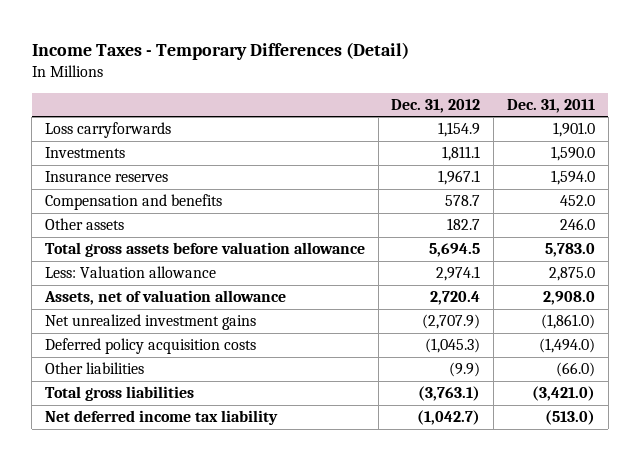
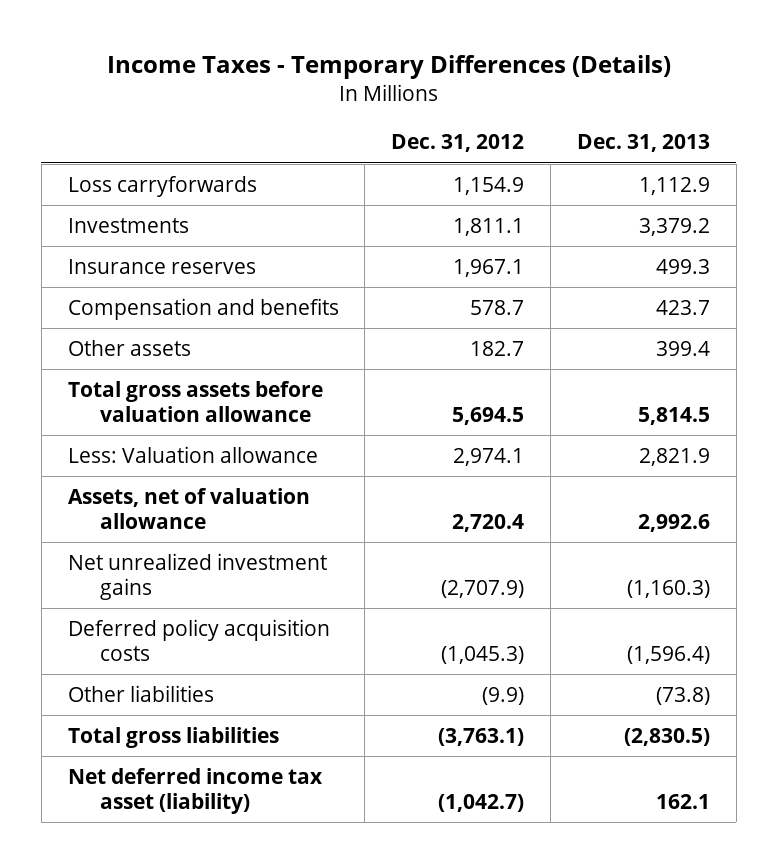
[31,42,409,61] Income Taxes - Temporary Differences (Detail) -> [106,55,671,80] Income Taxes - Temporary Differences (Details)
[506,98,595,113] Dec. 31, 2011 -> none
none -> [576,134,710,153] Dec. 31, 2013
[45,410,279,426] Net deferred income tax liability -> [67,767,323,815] Net deferred income tax asset (liability)

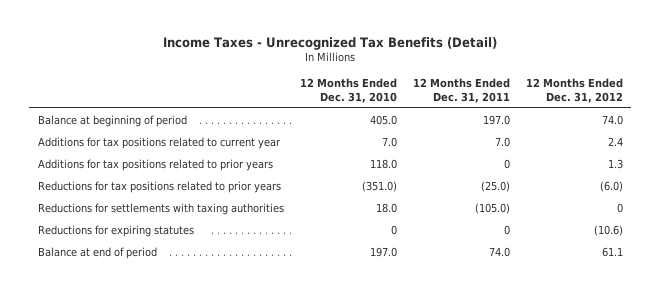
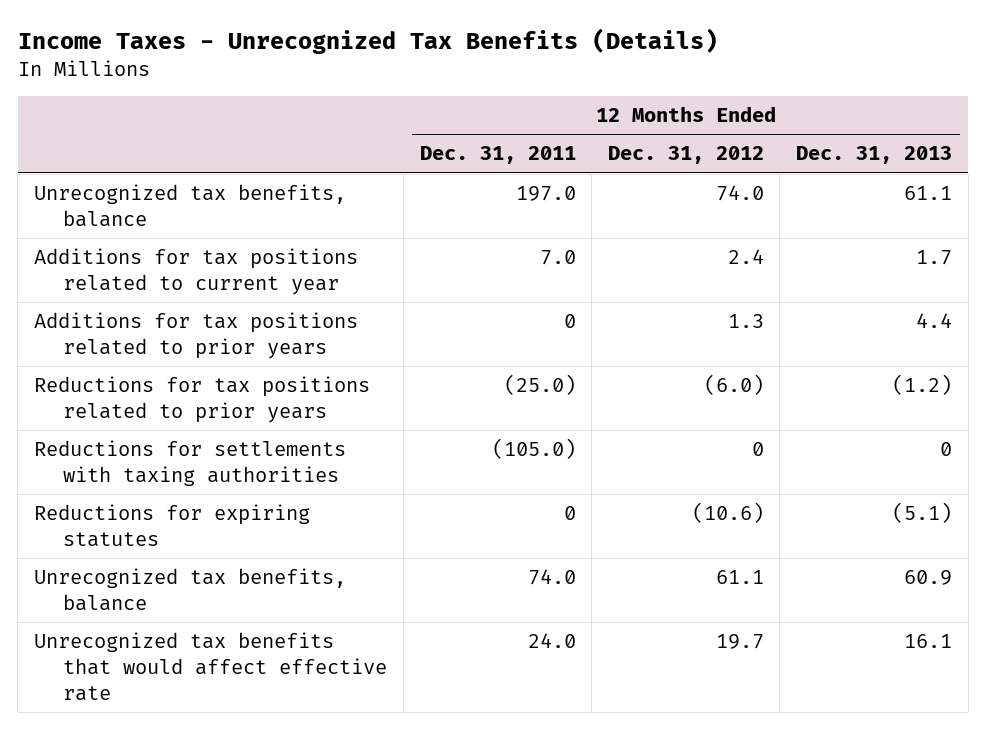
[163,36,498,50] Income Taxes - Unrecognized Tax Benefits (Detail) -> [17,28,718,55] Income Taxes - Unrecognized Tax Benefits (Details)
[299,78,397,103] 12 Months Ended Dec. 31, 2010 -> none
none -> [796,146,953,165] Dec. 31, 2013
[37,115,187,128] Balance at beginning of period -> [33,184,346,227] Unrecognized tax benefits, balance
[37,247,157,260] Balance at end of period -> [33,568,346,611] Unrecognized tax benefits, balance
none -> [33,632,388,701] Unrecognized tax benefits that would affect effective rate

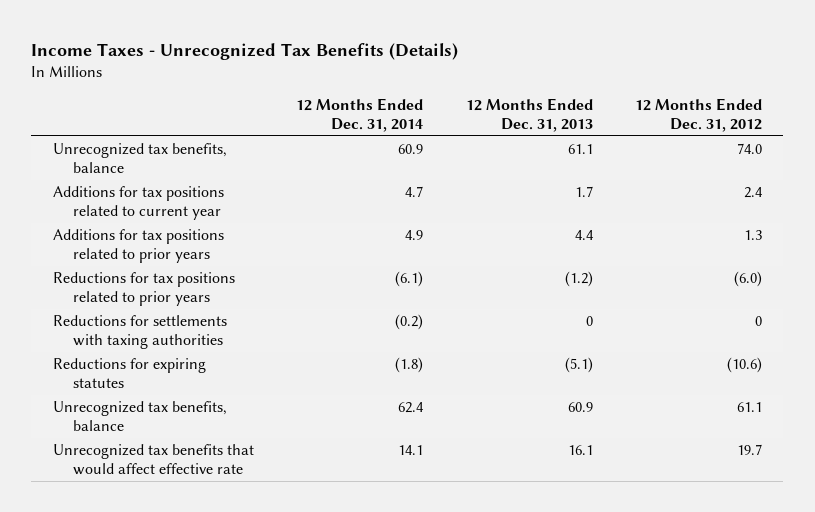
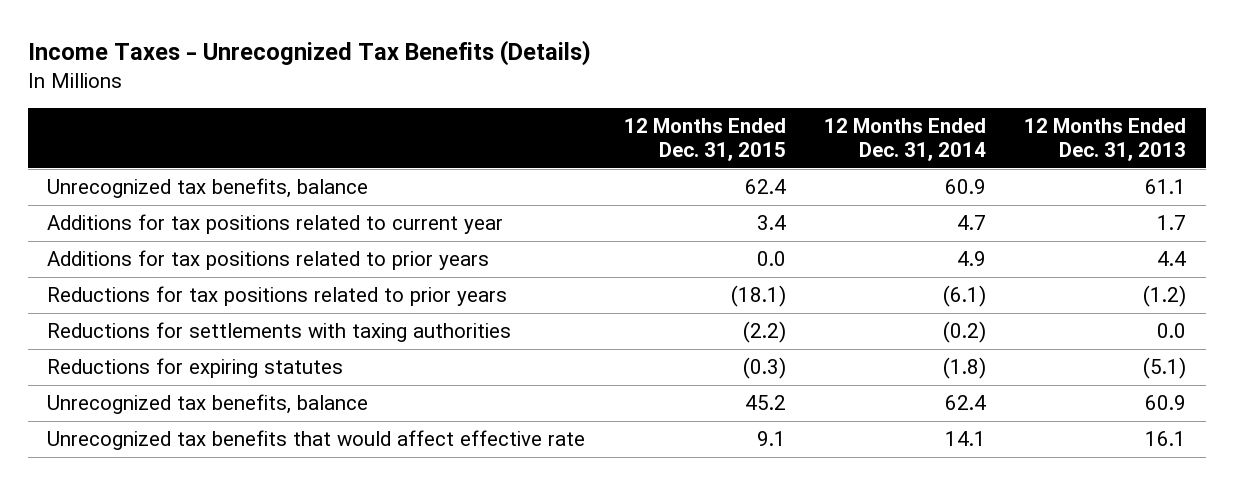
[635,97,763,132] 12 Months Ended Dec. 31, 2012 -> none
none -> [623,118,786,162] 12 Months Ended Dec. 31, 2015
[585,315,593,326] 0 -> [1157,323,1187,339] 0.0

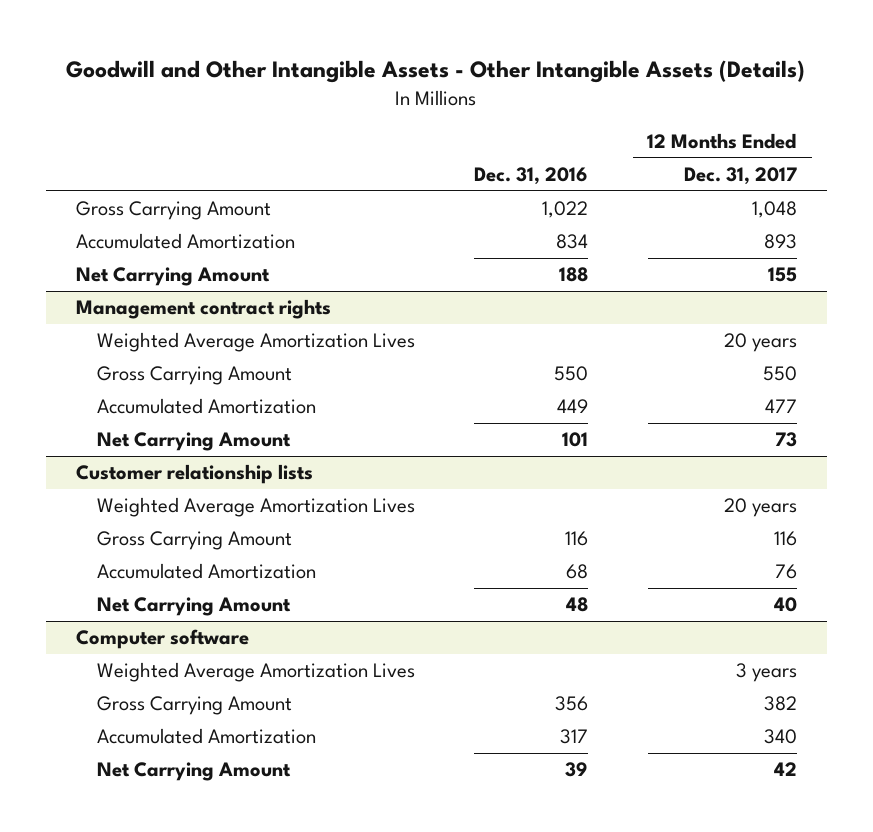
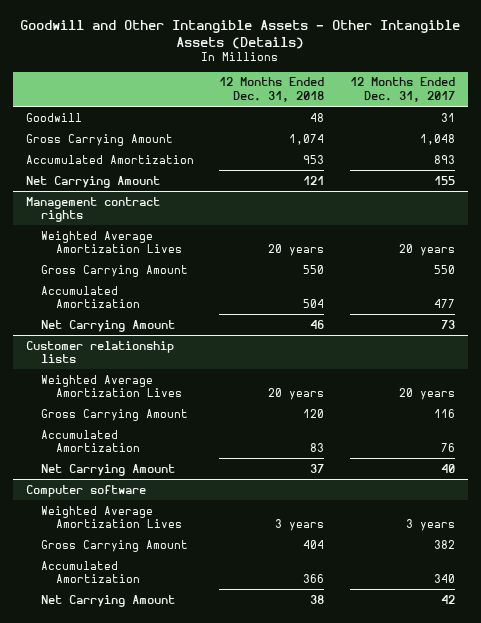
[474,167,589,186] Dec. 31, 2016 -> none
none -> [219,77,325,102] 12 Months Ended Dec. 31, 2018
none -> [25,112,82,122] Goodwill

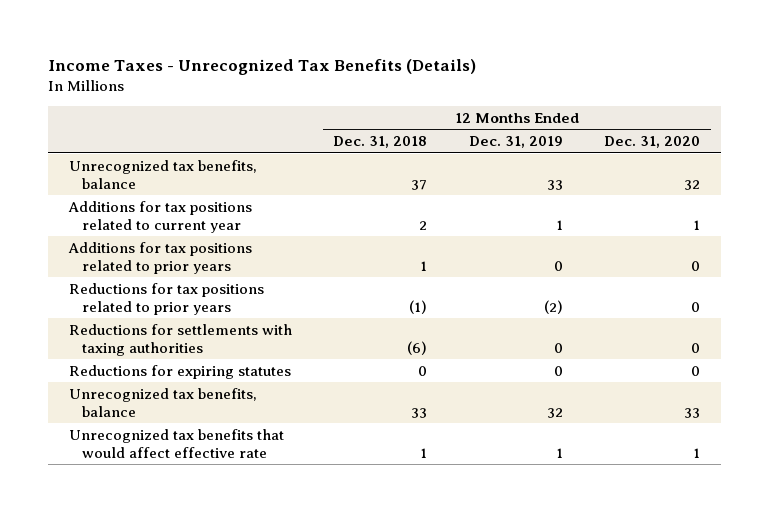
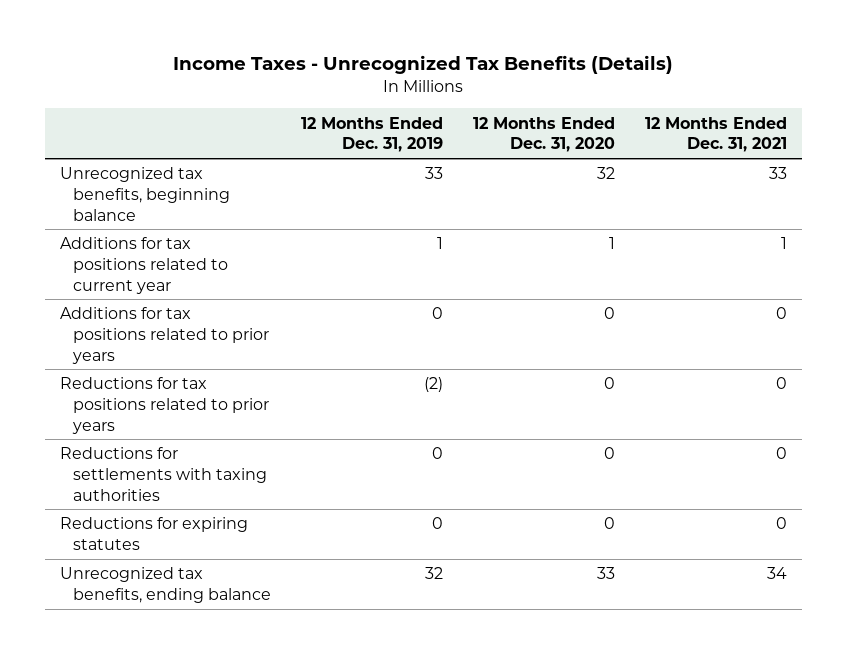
[333,136,428,149] Dec. 31, 2018 -> none
none -> [644,116,787,153] 12 Months Ended Dec. 31, 2021
[68,159,257,189] Unrecognized tax benefits, balance -> [60,167,231,221] Unrecognized tax benefits, beginning balance
[68,428,284,458] Unrecognized tax benefits that would affect effective rate -> none
[68,387,257,417] Unrecognized tax benefits, balance -> [60,567,272,603] Unrecognized tax benefits, ending balance

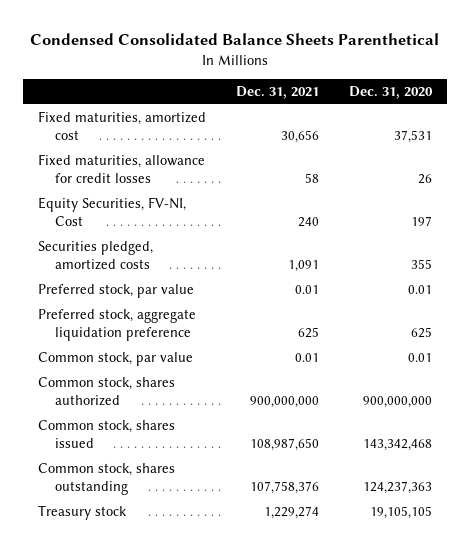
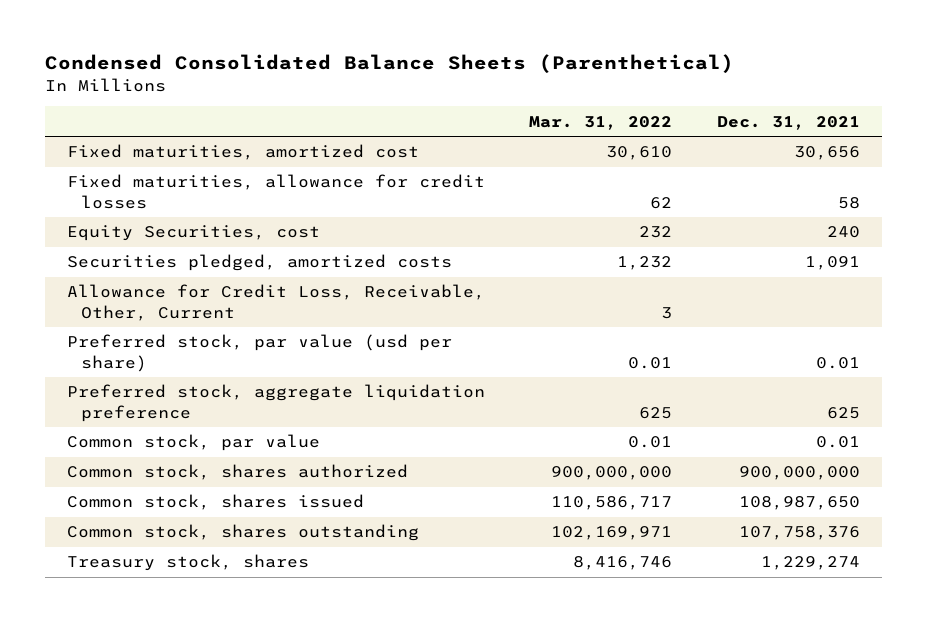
[29,33,439,46] Condensed Consolidated Balance Sheets Parenthetical -> [45,54,735,74] Condensed Consolidated Balance Sheets (Parenthetical)
[348,86,433,100] Dec. 31, 2020 -> none
none -> [529,115,673,130] Mar. 31, 2022
[37,197,186,226] Equity Securities, FV-NI, Cost -> [67,225,321,242] Equity Securities, cost
none -> [67,284,486,321] Allowance for Credit Loss, Receivable, Other, Current
[37,284,194,299] Preferred stock, par value -> [67,334,453,372] Preferred stock, par value (usd per share)
[37,505,127,521] Treasury stock -> [67,554,310,572] Treasury stock, shares

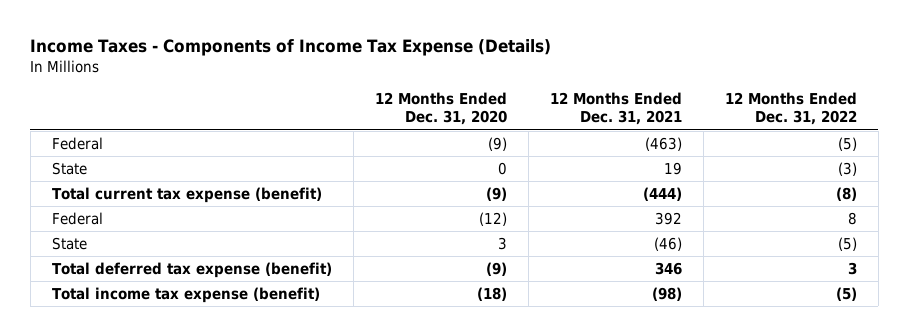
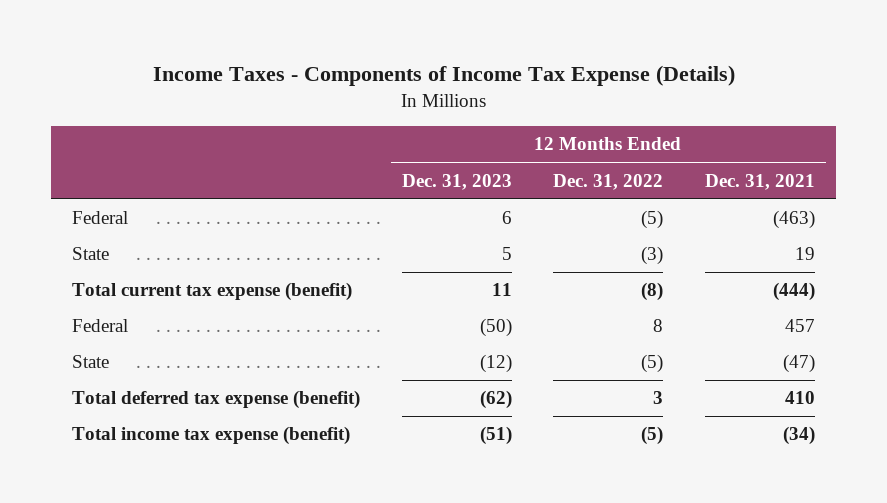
[374,92,507,126] 12 Months Ended Dec. 31, 2020 -> none
none -> [401,173,512,190] Dec. 31, 2023
[654,211,682,225] 392 -> [785,319,816,333] 457
[653,236,682,251] (46) -> [783,354,816,374] (47)
[654,261,682,275] 346 -> [785,391,816,405] 410
[651,286,682,301] (98) -> [783,426,816,446] (34)

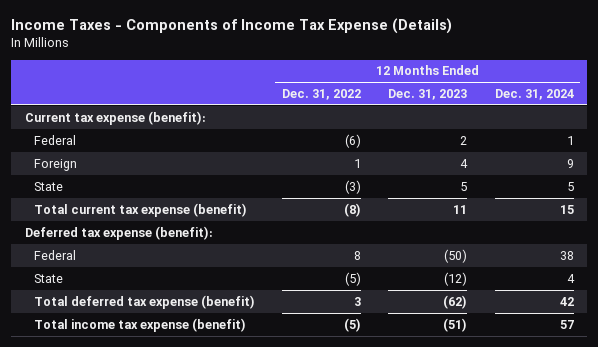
[705,173,816,190] Dec. 31, 2021 -> none
none -> [494,88,574,100] Dec. 31, 2024
none -> [24,110,206,125] Current tax expense (benefit):
[501,211,512,225] 6 -> [460,135,468,145] 2
[641,210,664,230] (5) -> [345,133,362,148] (6)
none -> [33,158,77,171] Foreign
none -> [24,225,213,240] Deferred tax expense (benefit):

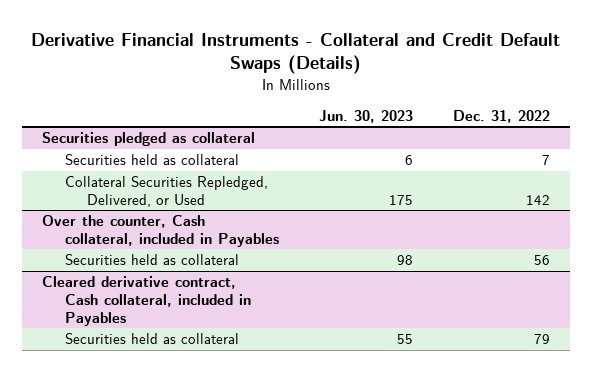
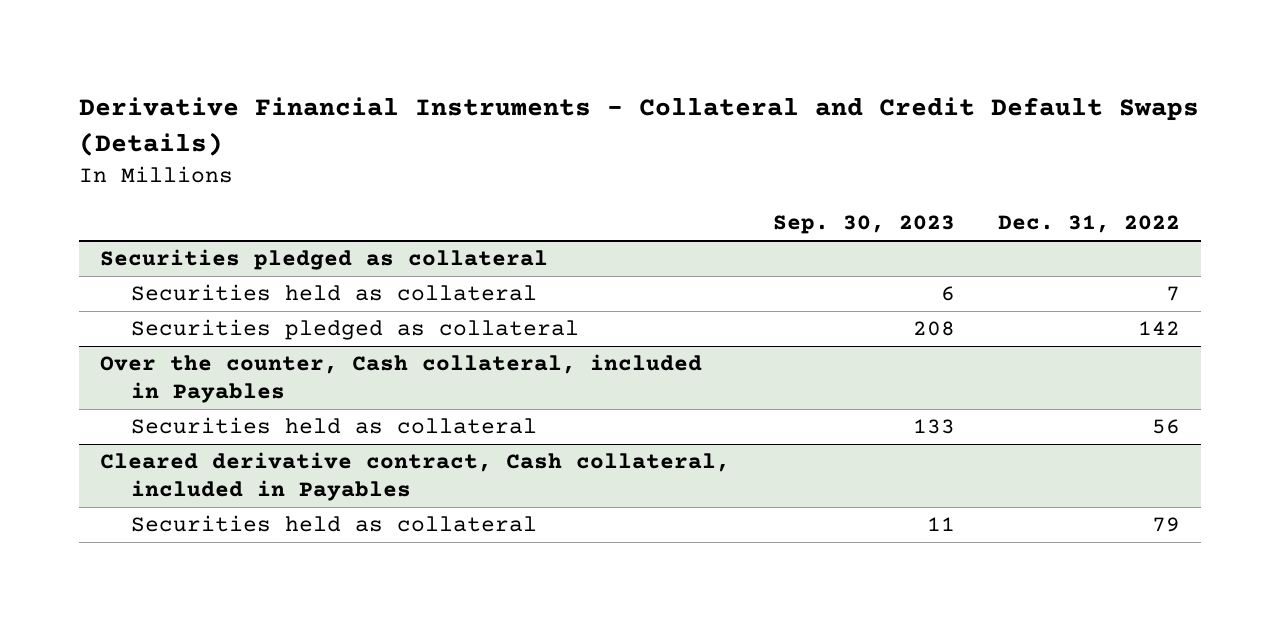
[319,109,414,123] Jun. 30, 2023 -> none
none -> [773,215,956,235] Sep. 30, 2023
[64,176,268,207] Collateral Securities Repledged, Delivered, or Used -> [131,319,580,341] Securities pledged as collateral

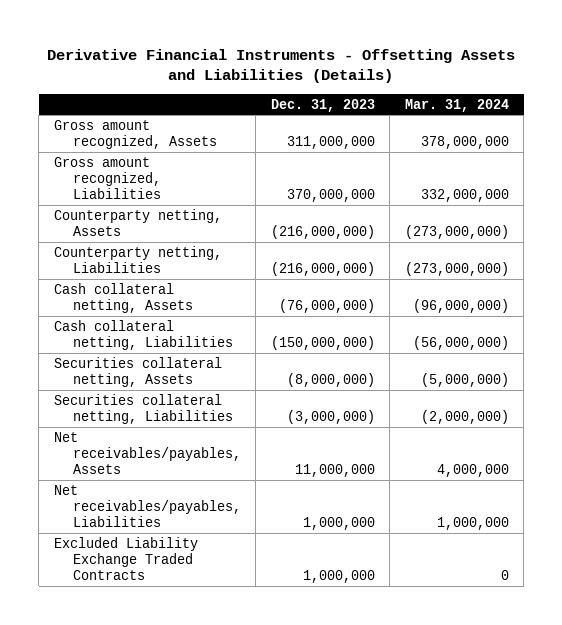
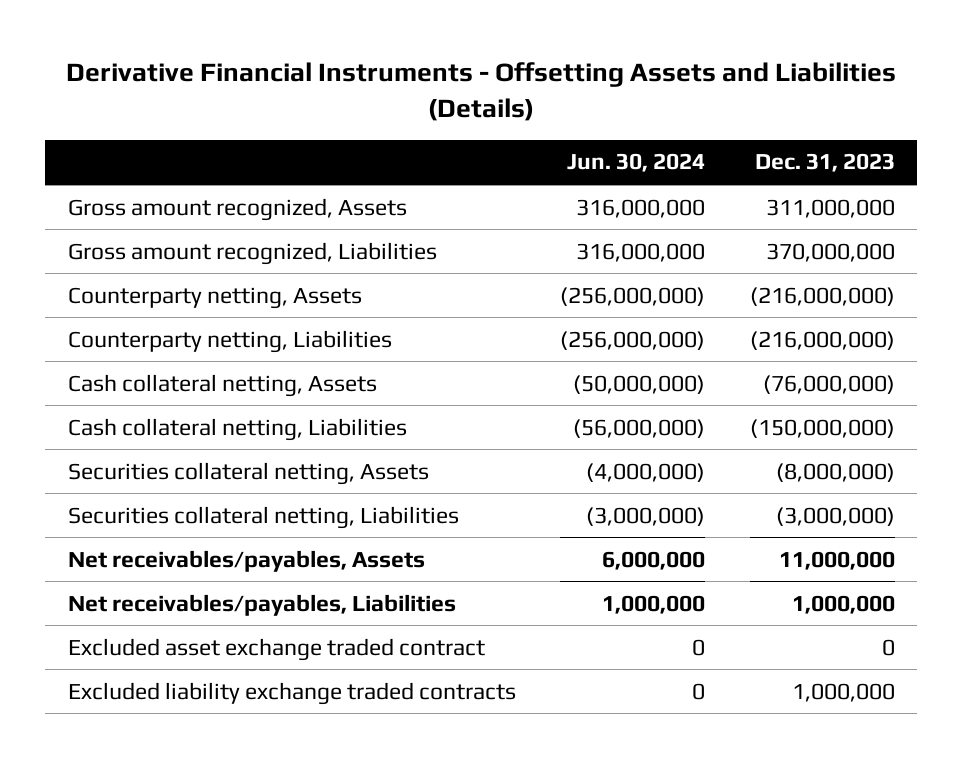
[404,98,509,112] Mar. 31, 2024 -> none
none -> [567,153,706,173] Jun. 30, 2024
none -> [67,637,485,661] Excluded asset exchange traded contract
[53,536,198,581] Excluded Liability Exchange Traded Contracts -> [67,681,516,705] Excluded liability exchange traded contracts

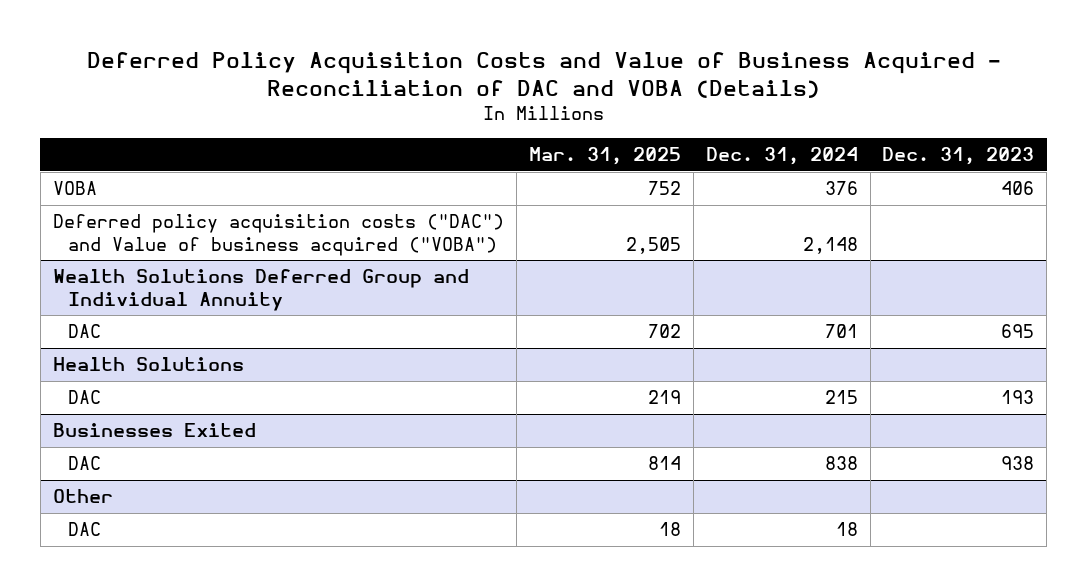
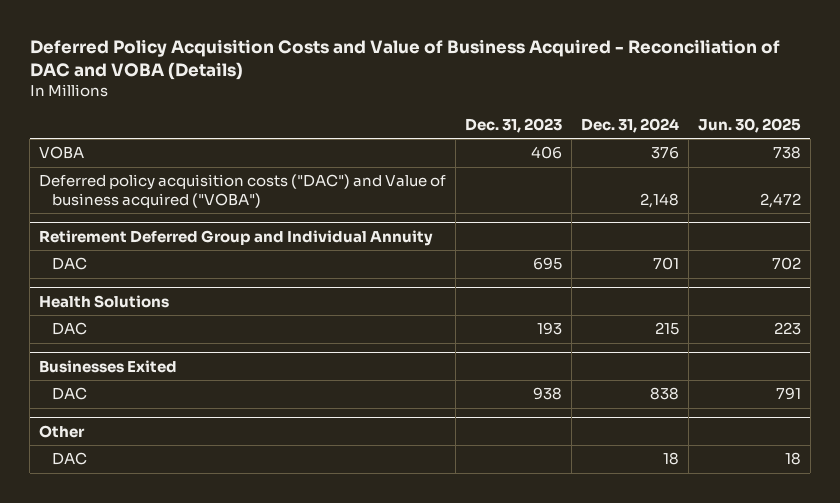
[528,147,681,166] Mar. 31, 2025 -> none
none -> [698,118,802,134] Jun. 30, 2025
[52,269,469,311] Wealth Solutions Deferred Group and Individual Annuity -> [39,229,434,246] Retirement Deferred Group and Individual Annuity

